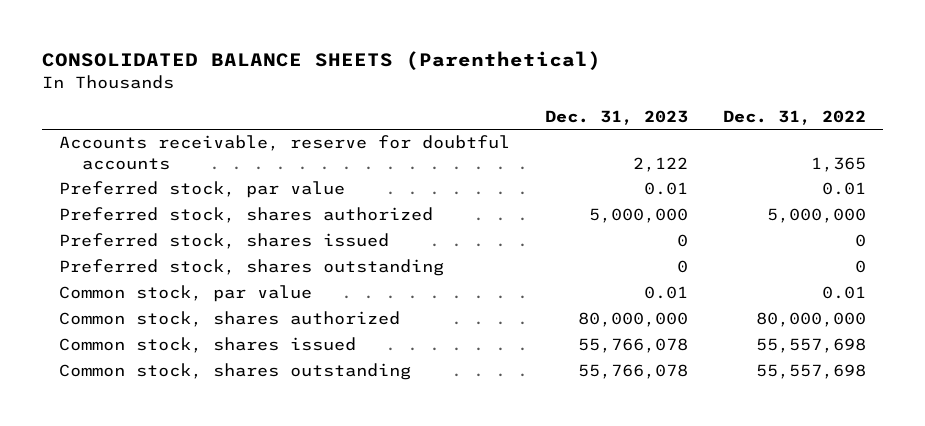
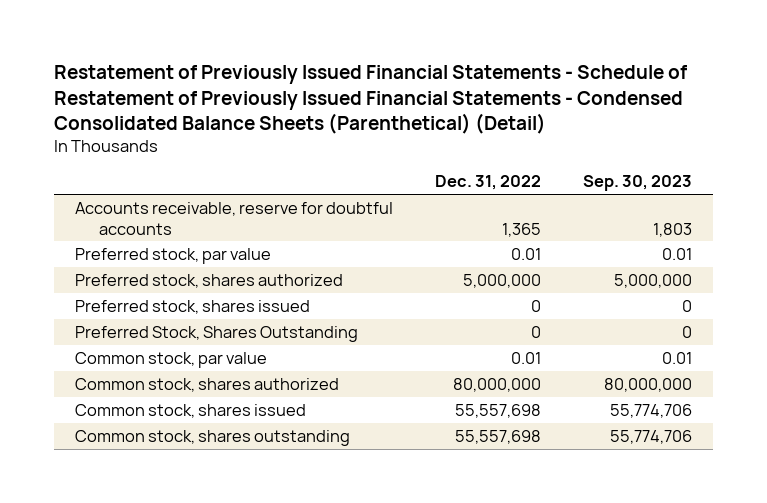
[41,51,601,71] CONSOLIDATED BALANCE SHEETS (Parenthetical) -> [53,65,687,135] Restatement of Previously Issued Financial Statements - Schedule of Restatement of Previously Issued Financial Statements - Condensed Consolidated Balance Sheets (Parenthetical) (Detail)
[545,109,689,125] Dec. 31, 2023 -> none
none -> [582,175,692,192] Sep. 30, 2023
[59,259,445,277] Preferred stock, shares outstanding -> [74,325,358,342] Preferred Stock, Shares Outstanding

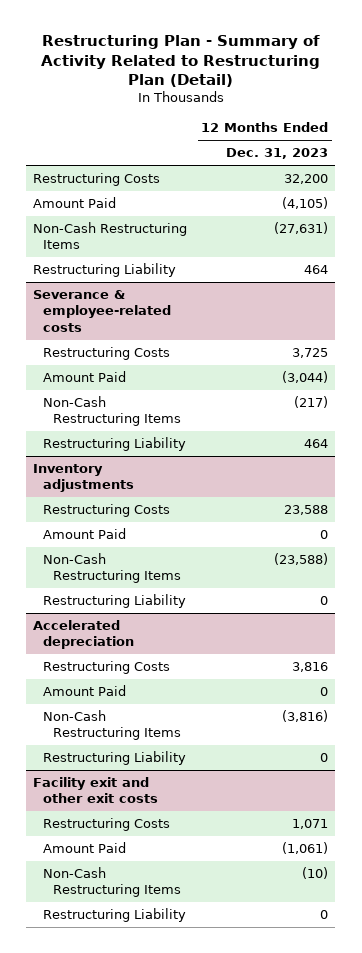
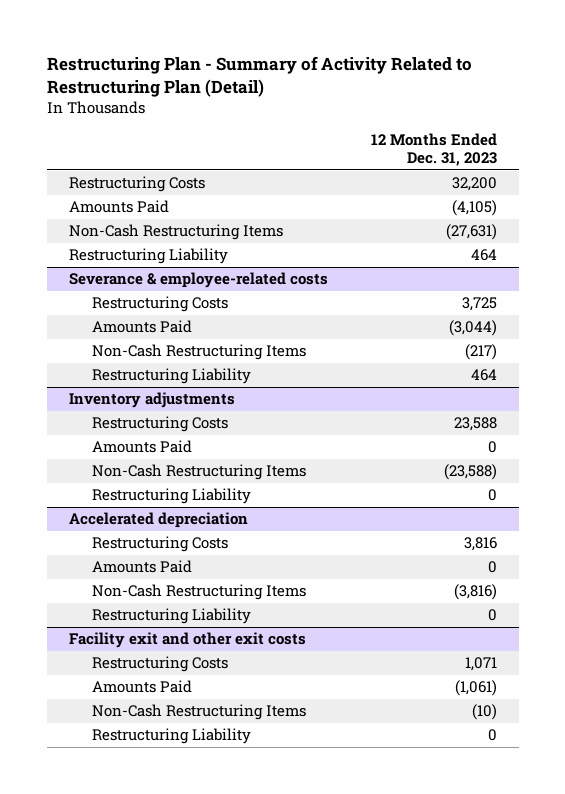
[33,197,117,209] Amount Paid -> [68,200,169,214] Amounts Paid
[43,371,127,383] Amount Paid -> [91,320,192,334] Amounts Paid
[43,528,127,540] Amount Paid -> [91,440,192,454] Amounts Paid
[43,685,127,697] Amount Paid -> [91,560,192,574] Amounts Paid
[43,842,127,854] Amount Paid -> [91,680,192,694] Amounts Paid

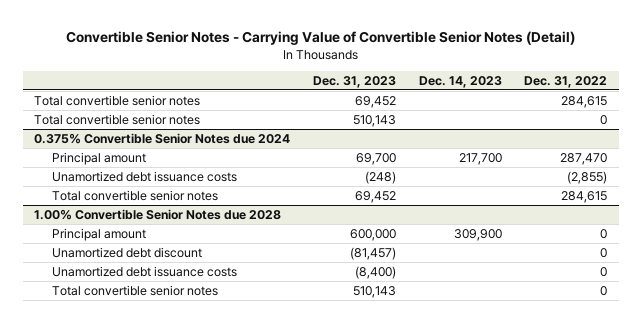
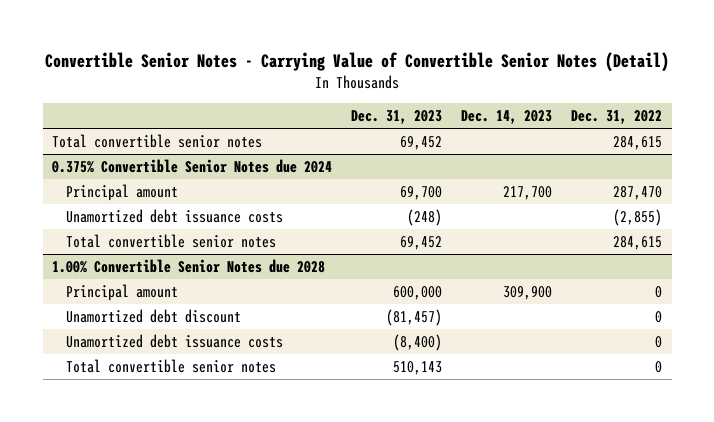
[34,113,201,125] Total convertible senior notes -> none

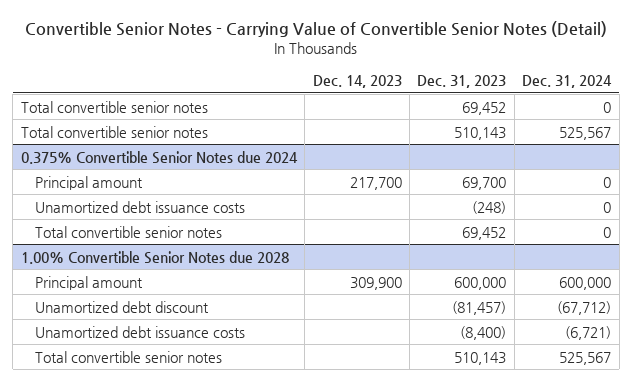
[571,109,663,124] Dec. 31, 2022 -> none
none -> [522,74,613,88] Dec. 31, 2024
none -> [20,125,208,138] Total convertible senior notes

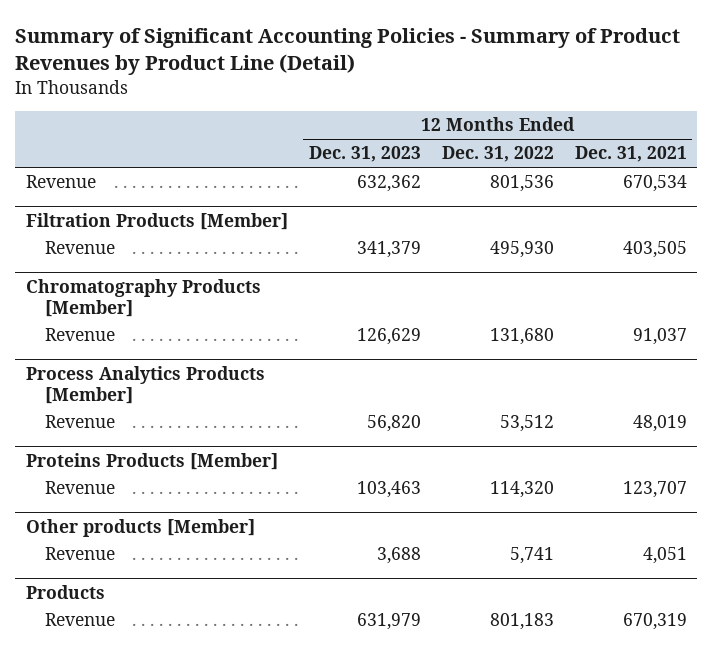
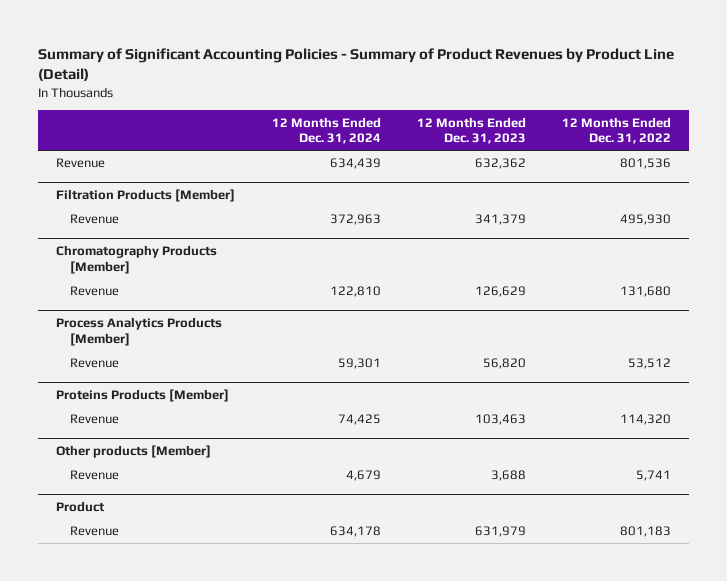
[574,146,687,163] Dec. 31, 2021 -> none
none -> [271,116,381,145] 12 Months Ended Dec. 31, 2024
[25,584,105,599] Products -> [56,501,106,513] Product

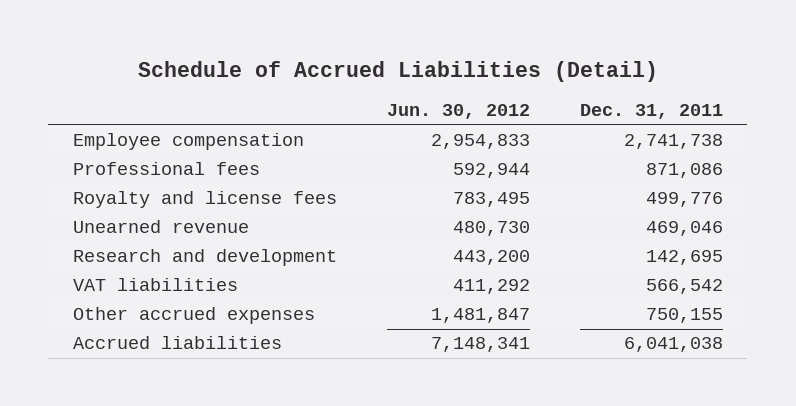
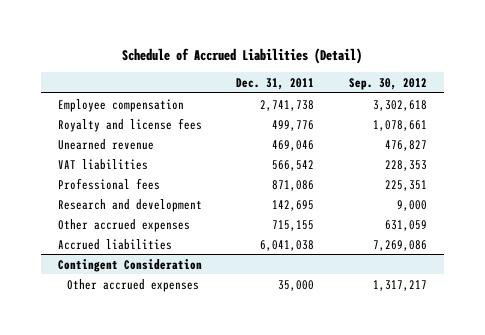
[386,104,530,120] Jun. 30, 2012 -> none
none -> [348,77,427,90] Sep. 30, 2012
[73,162,261,176] Professional fees -> [58,177,161,190] Professional fees
[73,249,338,267] Research and development -> [58,198,203,212] Research and development
[645,308,723,324] 750,155 -> [272,219,315,231] 715,155
none -> [58,258,203,272] Contingent Consideration
none -> [67,278,200,292] Other accrued expenses

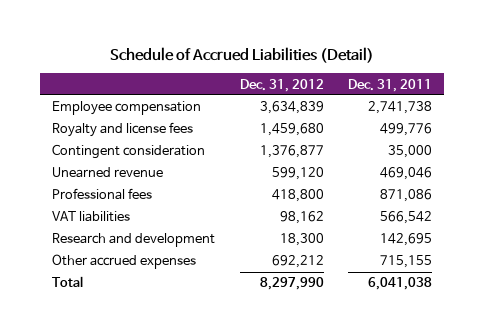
[348,77,427,90] Sep. 30, 2012 -> none
none -> [239,78,324,92] Dec. 31, 2012
none -> [52,144,206,160] Contingent consideration
[58,158,149,170] VAT liabilities -> [52,211,131,223] VAT liabilities
[58,258,203,272] Contingent Consideration -> none
[67,278,200,292] Other accrued expenses -> none
[58,238,173,250] Accrued liabilities -> [52,276,84,288] Total

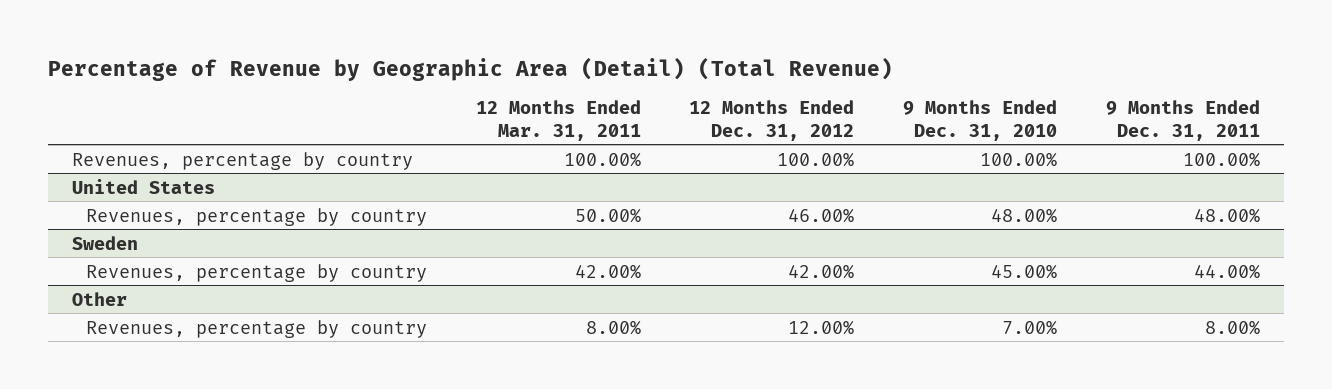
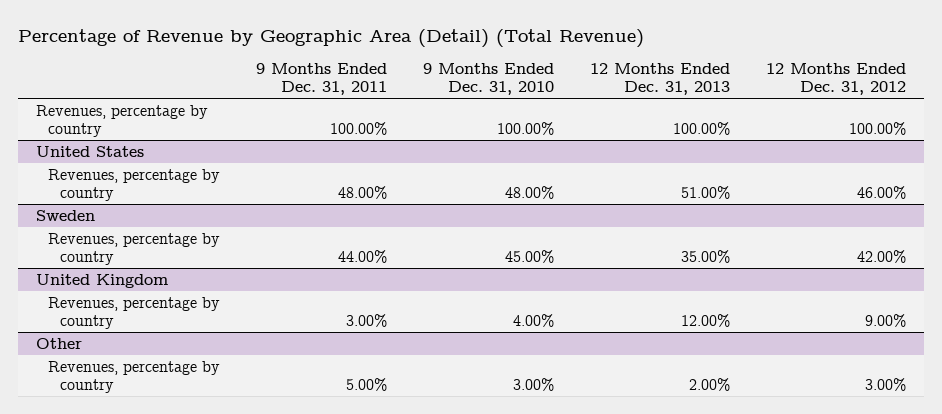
[475,100,641,141] 12 Months Ended Mar. 31, 2011 -> none
none -> [590,63,731,96] 12 Months Ended Dec. 31, 2013
none -> [36,273,169,288] United Kingdom
none -> [48,296,221,329] Revenues, percentage by country
[788,319,855,335] 12.00% -> [865,377,907,391] 3.00%
[1002,319,1058,335] 7.00% -> [513,377,555,391] 3.00%
[1204,319,1260,335] 8.00% -> [346,377,388,391] 5.00%

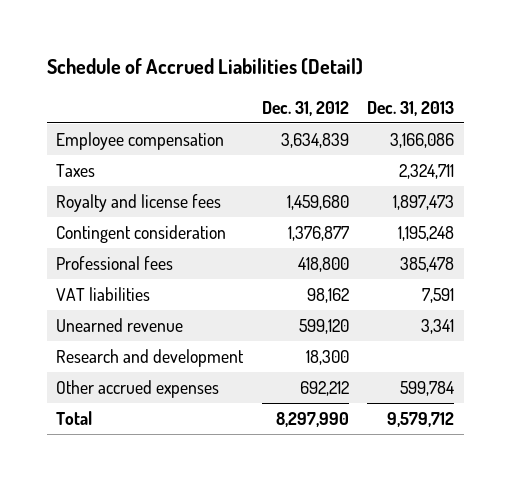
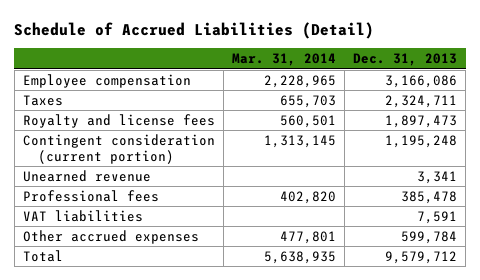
[261,100,349,116] Dec. 31, 2012 -> none
none -> [232,52,337,66] Mar. 31, 2014
[56,224,227,243] Contingent consideration -> [22,133,215,164] Contingent consideration (current portion)
[56,317,184,332] Unearned revenue -> [22,169,151,182] Unearned revenue
[56,348,245,367] Research and development -> none

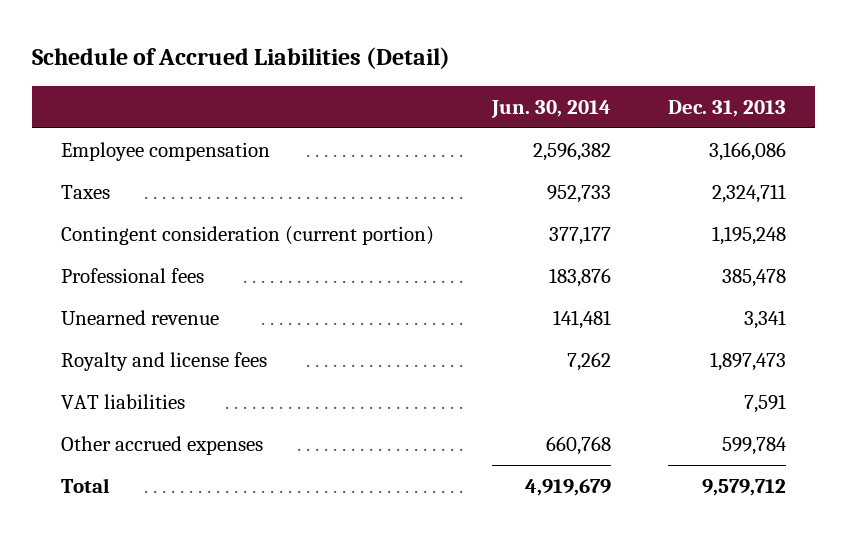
[232,52,337,66] Mar. 31, 2014 -> none
none -> [490,100,611,119] Jun. 30, 2014
[22,169,151,182] Unearned revenue -> [61,310,220,326] Unearned revenue
[22,113,215,128] Royalty and license fees -> [61,352,268,372] Royalty and license fees

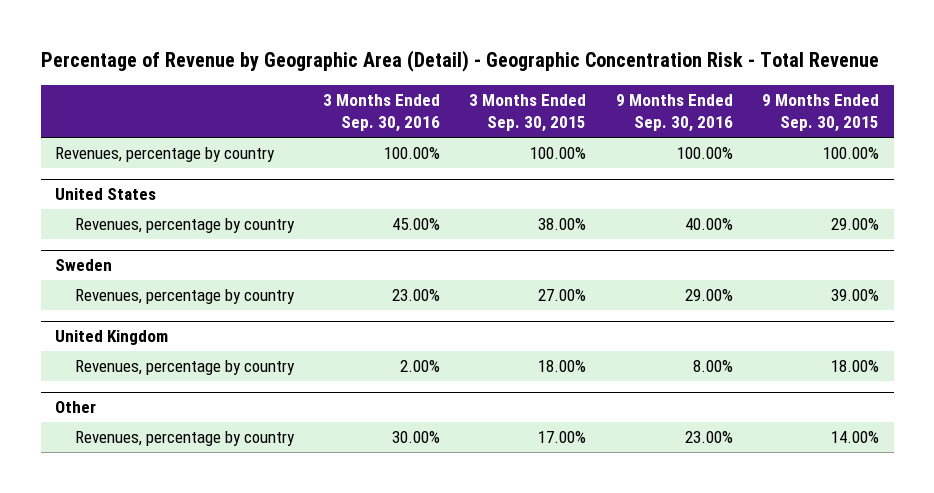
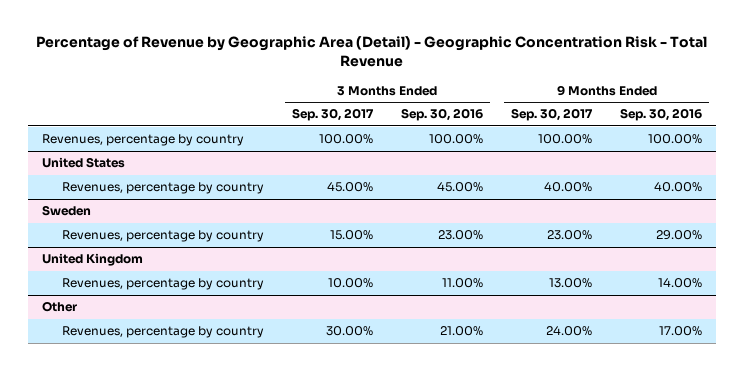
[469,93,587,133] 3 Months Ended Sep. 30, 2015 -> none
[761,93,879,133] 9 Months Ended Sep. 30, 2015 -> none
none -> [291,108,374,122] Sep. 30, 2017
none -> [511,108,594,122] Sep. 30, 2017
[399,360,440,373] 2.00% -> [441,278,483,289] 11.00%
[692,360,733,373] 8.00% -> [658,278,703,289] 14.00%
[391,431,440,444] 30.00% -> [439,326,483,337] 21.00%
[684,431,733,444] 23.00% -> [659,326,703,337] 17.00%

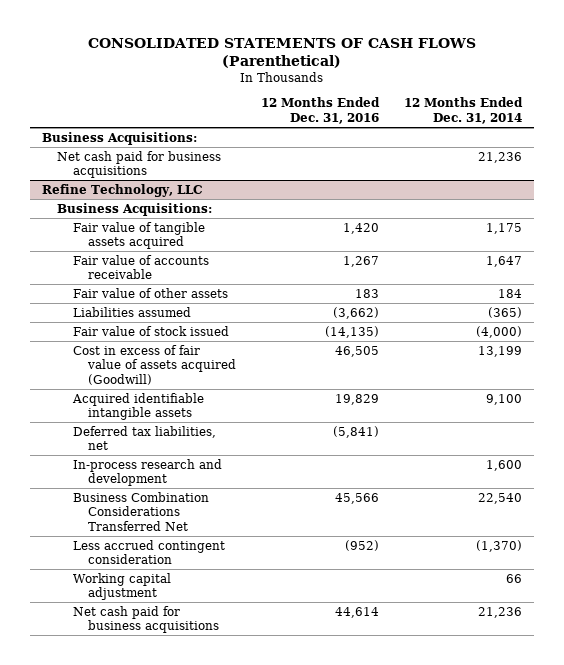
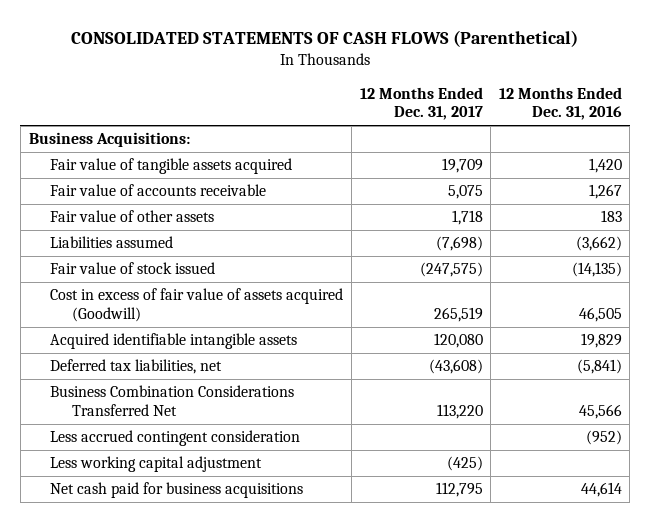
[403,97,523,125] 12 Months Ended Dec. 31, 2014 -> none
none -> [359,86,483,121] 12 Months Ended Dec. 31, 2017
[57,150,222,179] Net cash paid for business acquisitions -> none
[42,183,204,197] Refine Technology, LLC -> none
[57,202,213,216] Business Acquisitions: -> none
[72,458,222,487] In-process research and development -> none
[72,572,171,601] Working capital adjustment -> [50,456,263,473] Less working capital adjustment

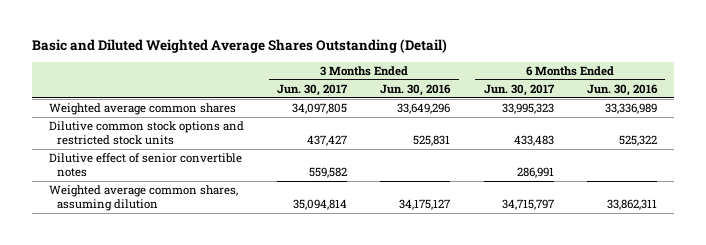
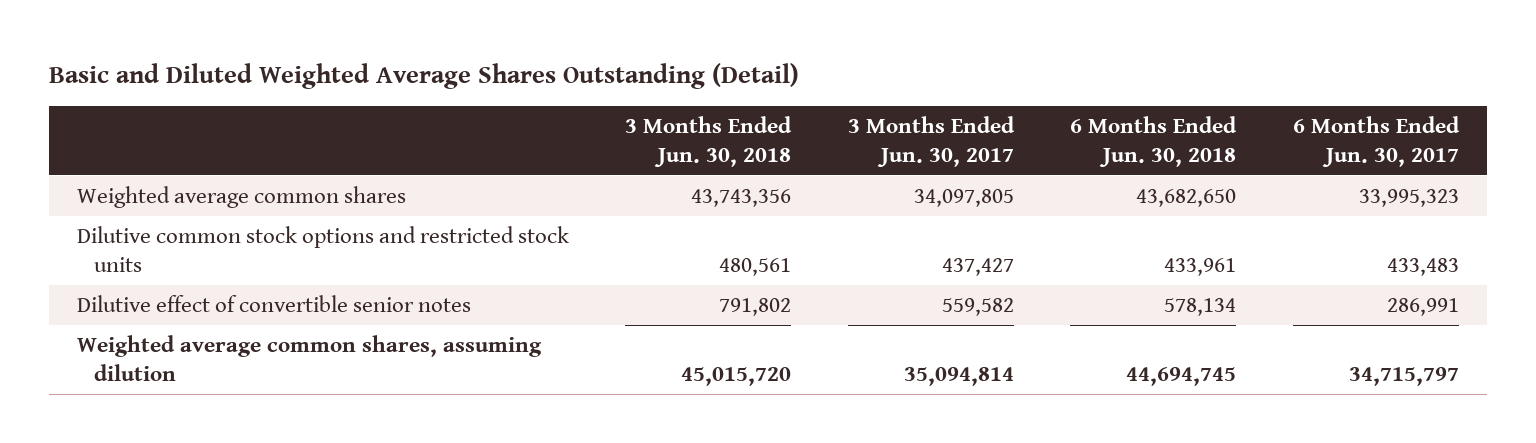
[380,84,452,97] Jun. 30, 2016 -> none
[587,84,659,97] Jun. 30, 2016 -> none
none -> [625,115,793,167] 3 Months Ended Jun. 30, 2018
none -> [1070,115,1238,167] 6 Months Ended Jun. 30, 2018
[48,153,242,177] Dilutive effect of senior convertible notes -> [77,295,472,313] Dilutive effect of convertible senior notes

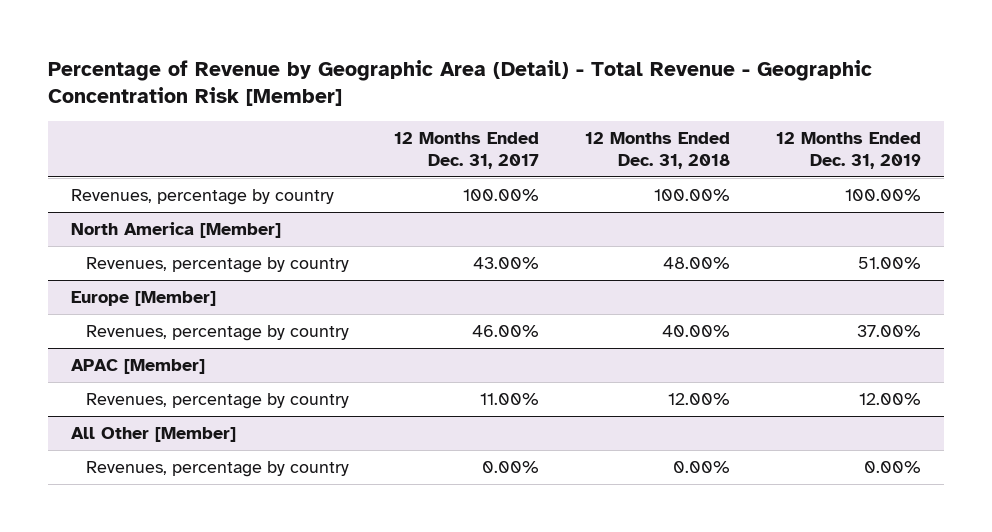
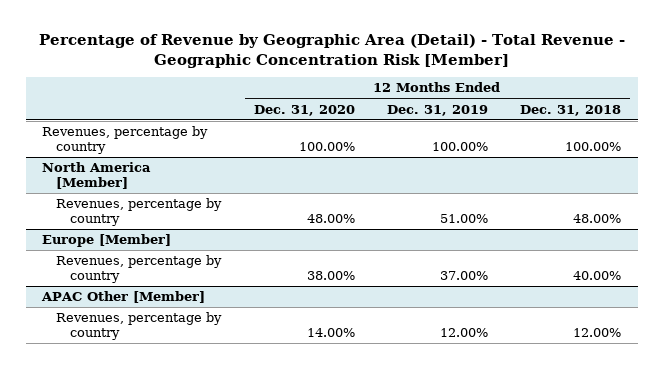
[394,131,540,169] 12 Months Ended Dec. 31, 2017 -> none
none -> [253,104,355,116] Dec. 31, 2020
[70,359,205,375] APAC [Member] -> [41,291,206,304] APAC Other [Member]
[70,427,236,443] All Other [Member] -> none
[85,461,349,478] Revenues, percentage by country -> none

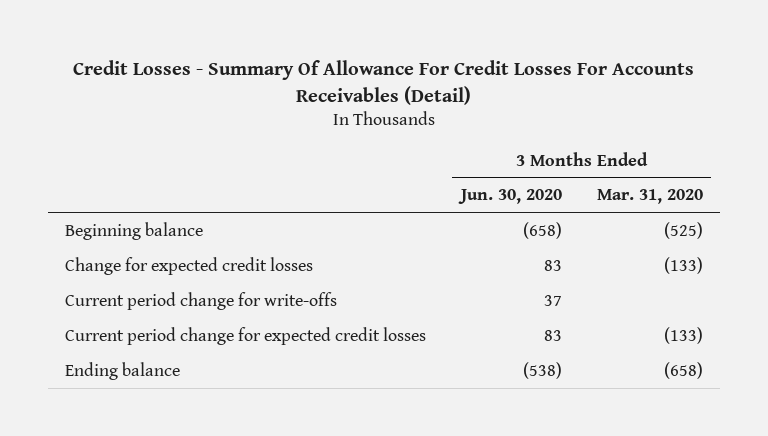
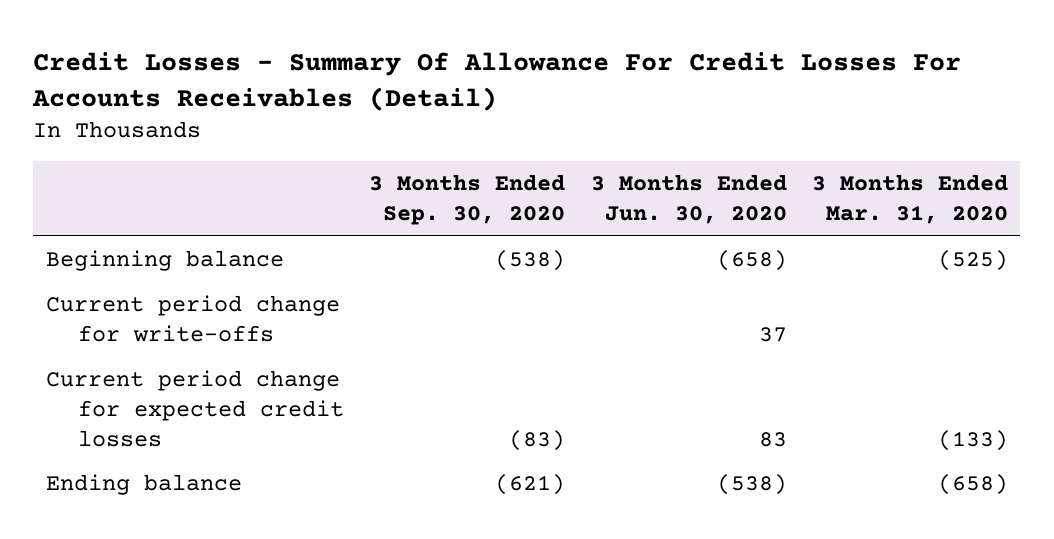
none -> [369,174,566,225] 3 Months Ended Sep. 30, 2020
[65,256,314,275] Change for expected credit losses -> none

